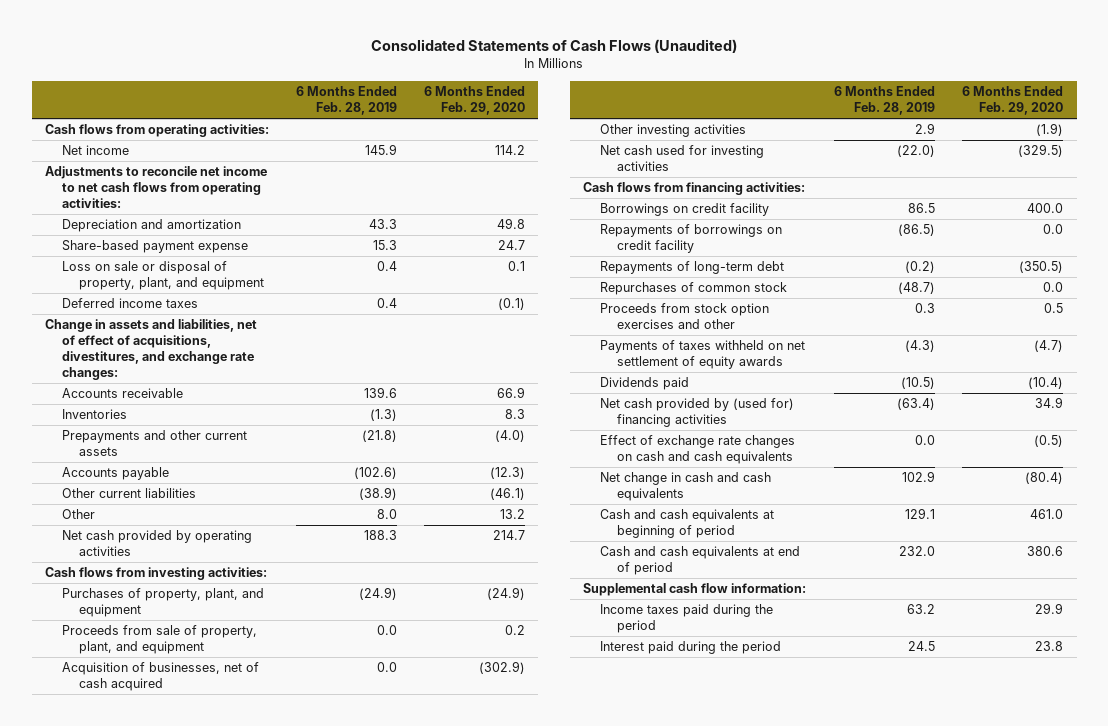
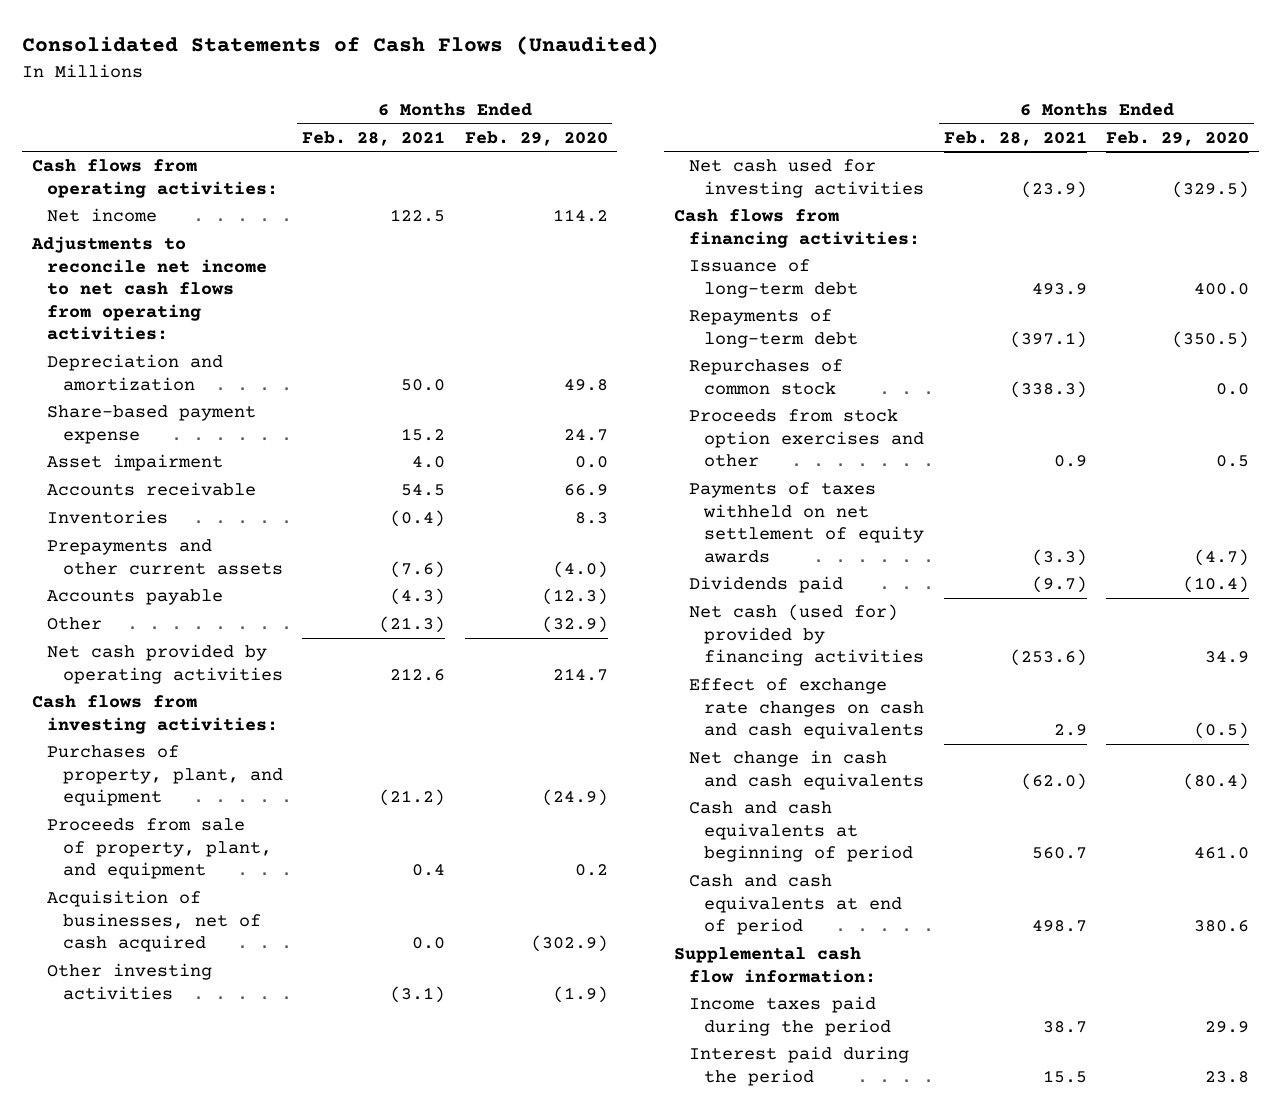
[296,86,398,115] 6 Months Ended Feb. 28, 2019 -> none
none -> [302,130,446,146] Feb. 28, 2021
[62,261,265,291] Loss on sale or disposal of property, plant, and equipment -> none
[62,298,199,309] Deferred income taxes -> none
[45,319,258,381] Change in assets and liabilities, net of effect of acquisitions, divestitures, and exchange rate changes: -> none
none -> [47,454,224,472] Asset impairment
[62,488,197,499] Other current liabilities -> none
[499,509,525,520] 13.2 -> [541,616,608,634] (32.9)
[600,203,770,217] Borrowings on credit facility -> none
[600,224,783,254] Repayments of borrowings on credit facility -> none
none -> [689,259,859,298] Issuance of long-term debt
[600,398,795,428] Net cash provided by (used for) financing activities -> [689,604,925,667] Net cash (used for) provided by financing activities

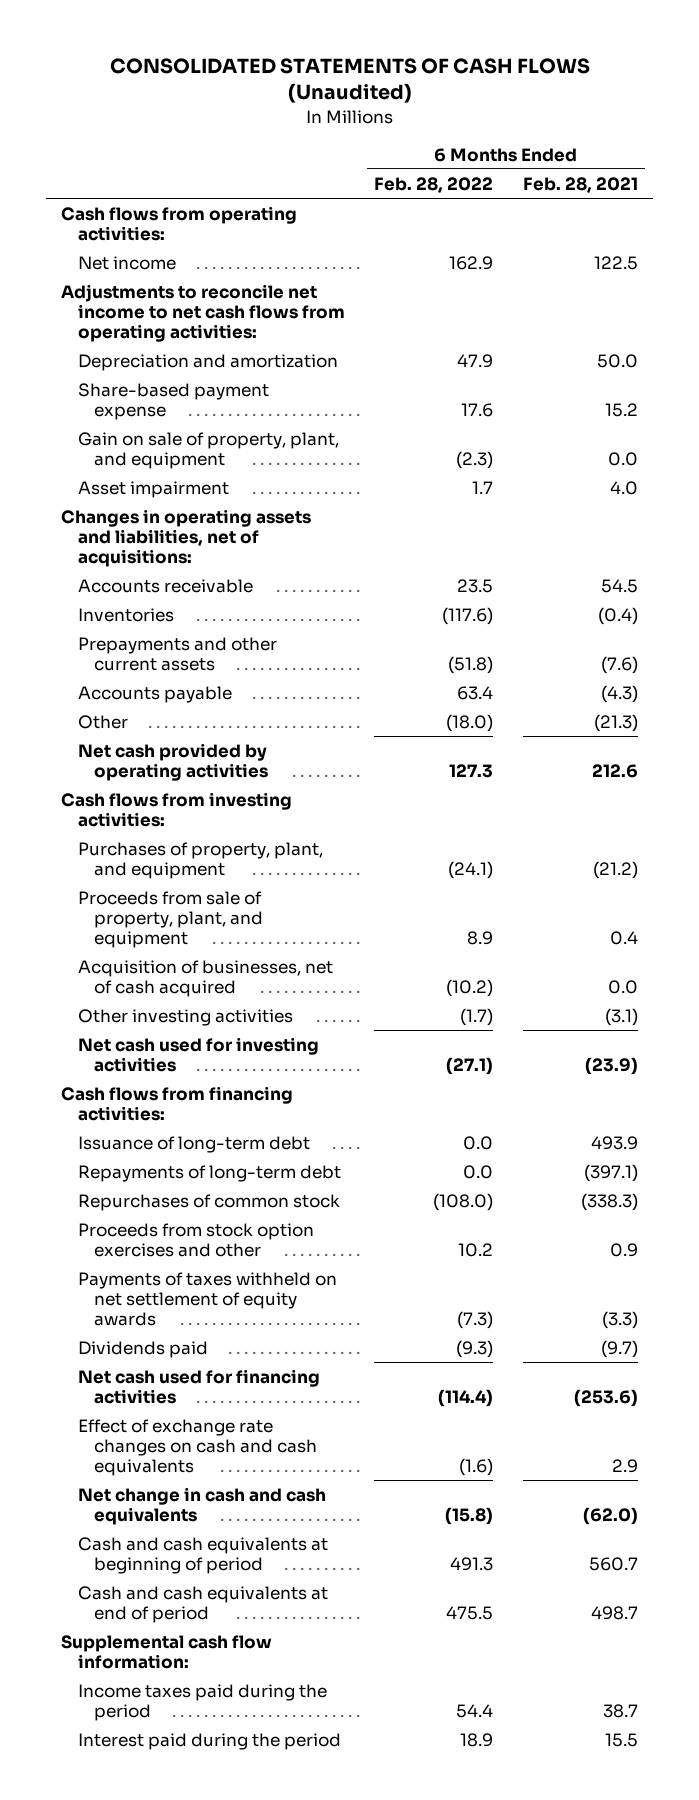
[22,36,660,56] Consolidated Statements of Cash Flows (Unaudited) -> [109,57,590,104] CONSOLIDATED STATEMENTS OF CASH FLOWS (Unaudited)
[464,130,608,146] Feb. 29, 2020 -> none
none -> [374,176,494,193] Feb. 28, 2022
none -> [77,431,339,469] Gain on sale of property, plant, and equipment
none -> [61,508,312,568] Changes in operating assets and liabilities, net of acquisitions:
[689,604,925,667] Net cash (used for) provided by financing activities -> [77,1368,320,1404] Net cash used for financing activities

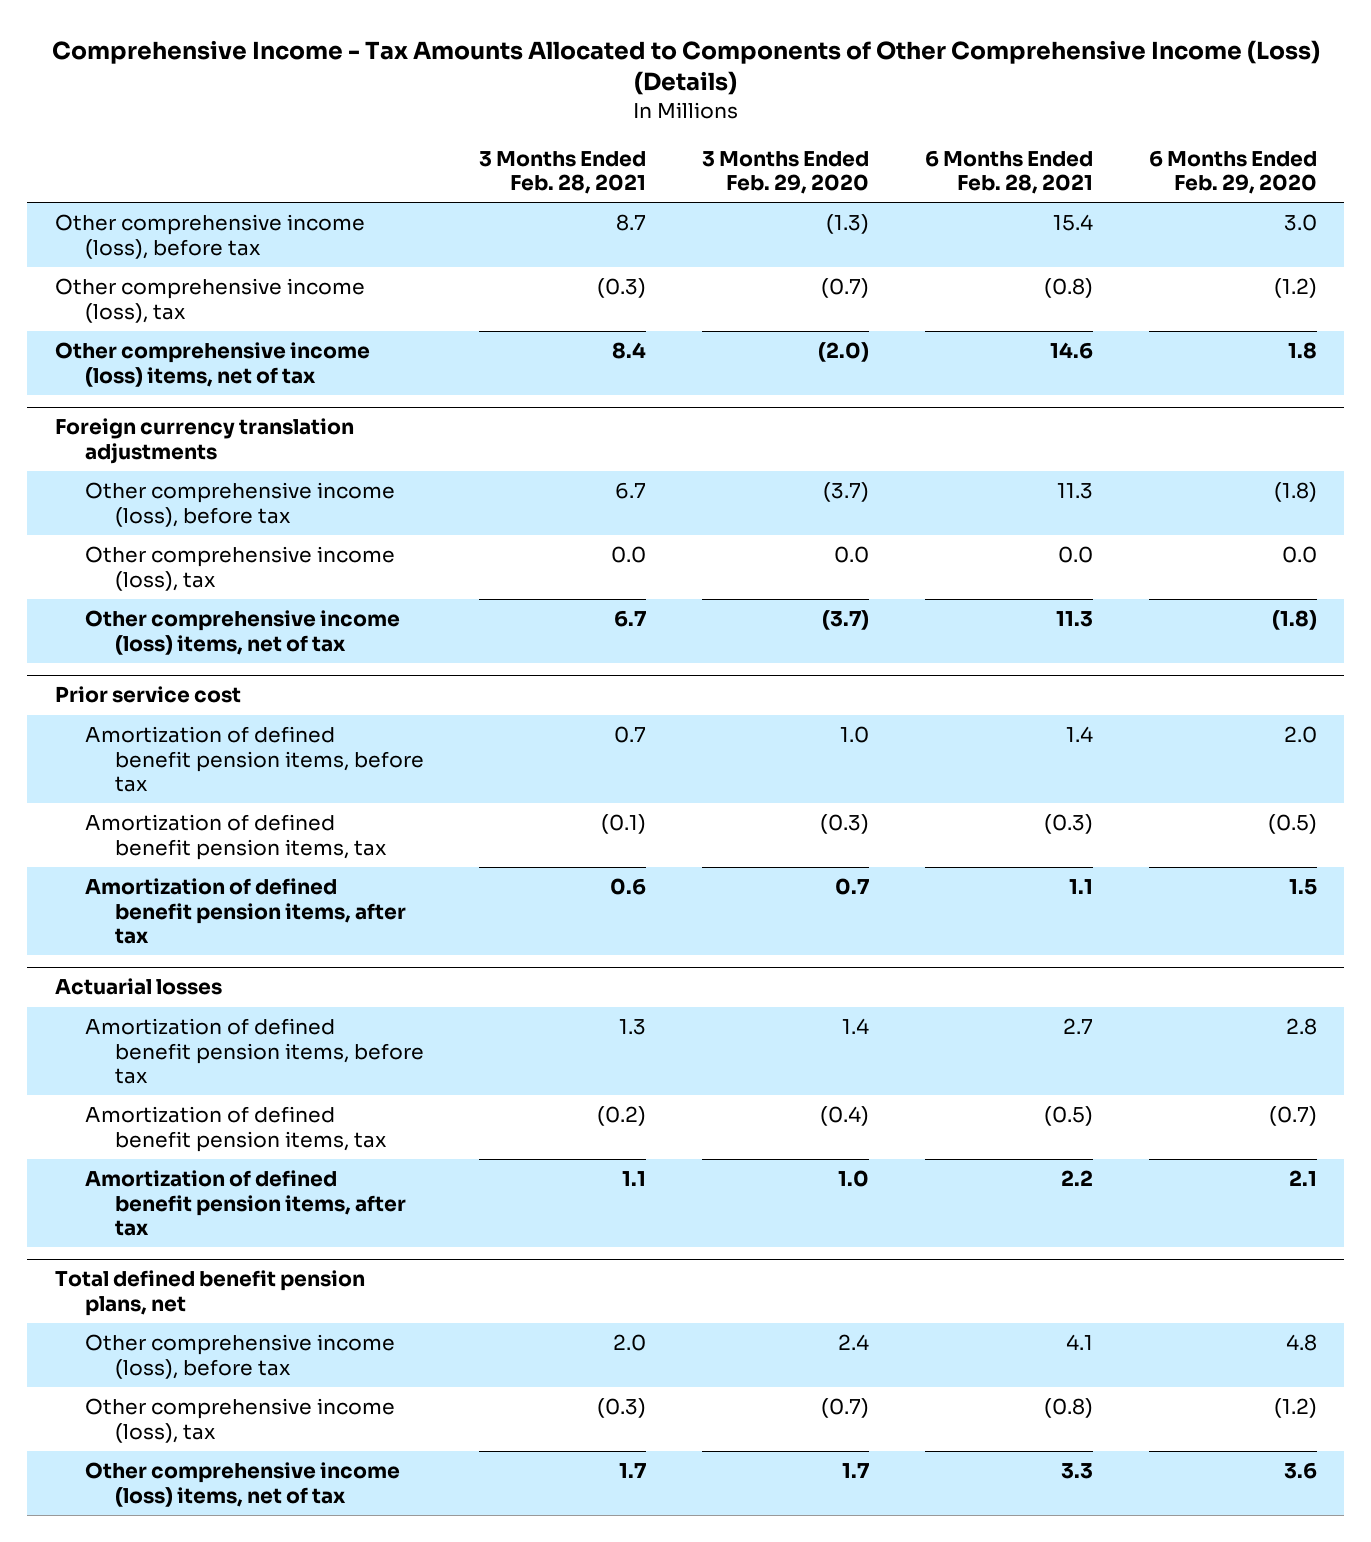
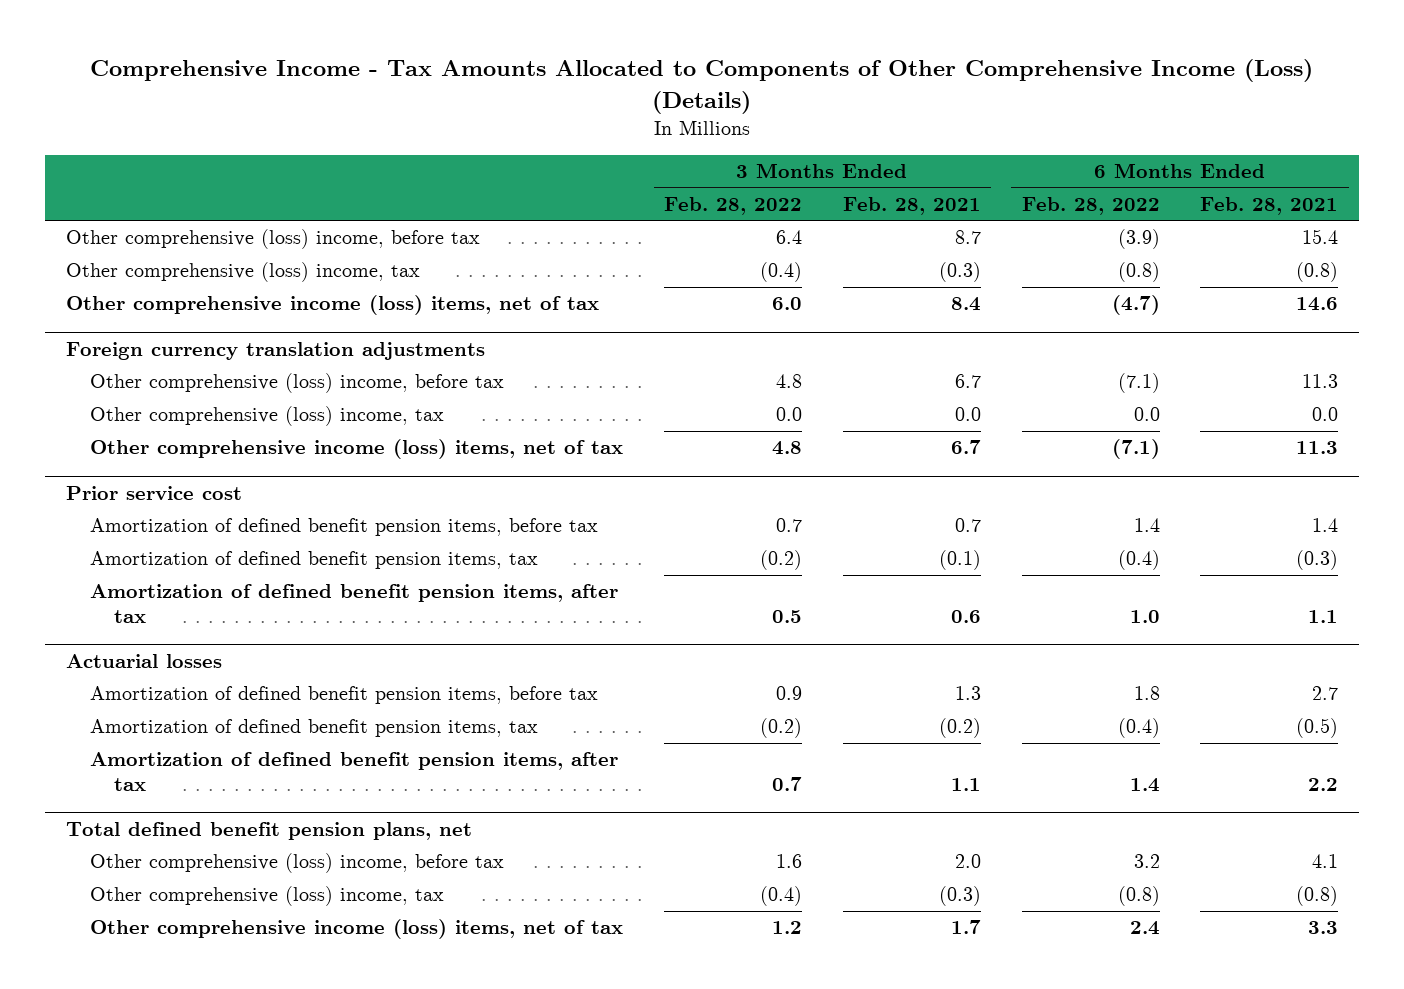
[702,150,870,195] 3 Months Ended Feb. 29, 2020 -> none
[1148,149,1317,195] 6 Months Ended Feb. 29, 2020 -> none
none -> [663,197,802,216] Feb. 28, 2022
none -> [1021,197,1160,216] Feb. 28, 2022
[54,214,365,259] Other comprehensive income (loss), before tax -> [65,229,480,250] Other comprehensive (loss) income, before tax
[54,278,365,323] Other comprehensive income (loss), tax -> [65,262,420,283] Other comprehensive (loss) income, tax
[84,482,395,527] Other comprehensive income (loss), before tax -> [89,373,504,394] Other comprehensive (loss) income, before tax
[84,546,395,591] Other comprehensive income (loss), tax -> [89,406,444,427] Other comprehensive (loss) income, tax
[84,1334,395,1379] Other comprehensive income (loss), before tax -> [89,853,504,874] Other comprehensive (loss) income, before tax
[84,1398,395,1443] Other comprehensive income (loss), tax -> [89,886,444,907] Other comprehensive (loss) income, tax

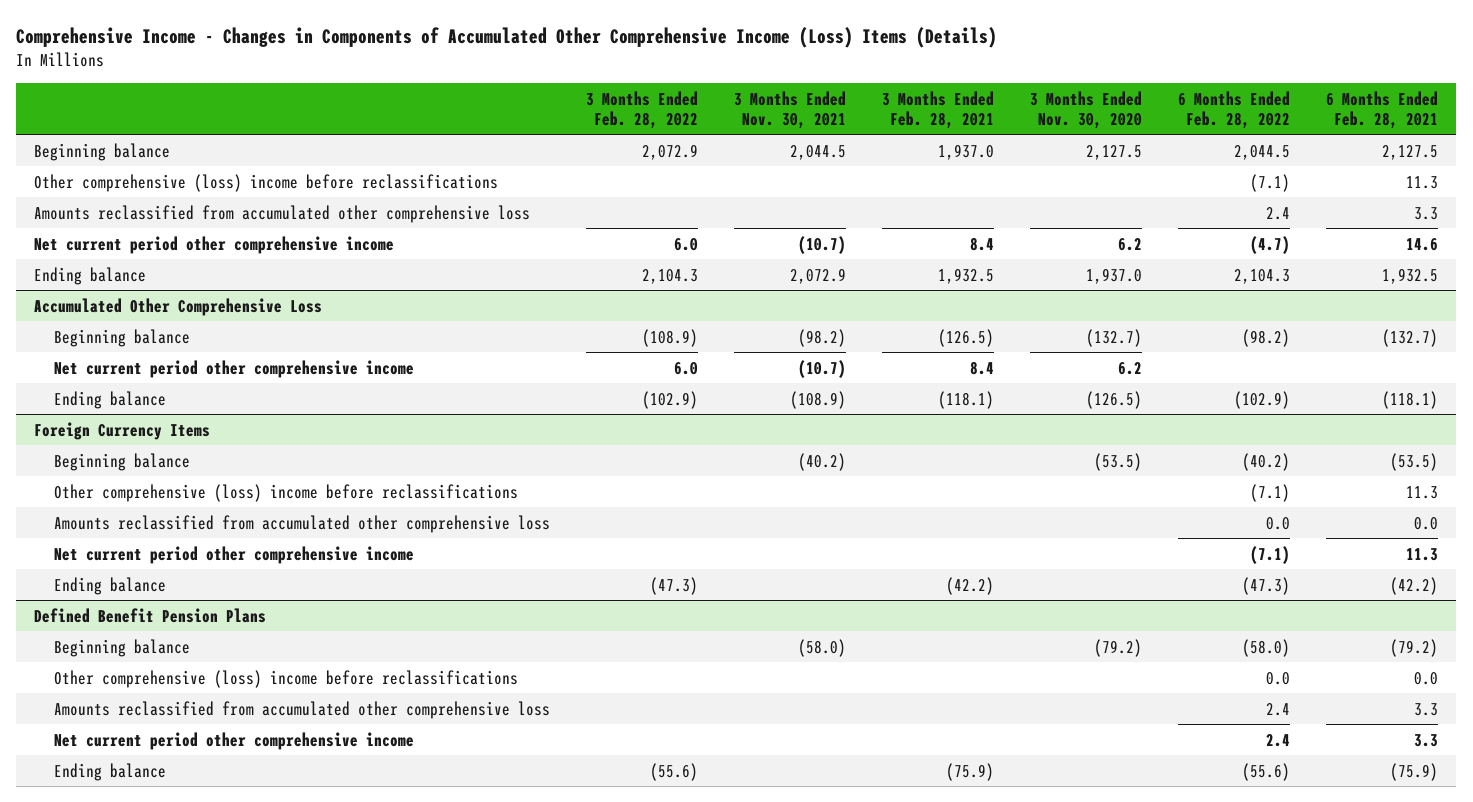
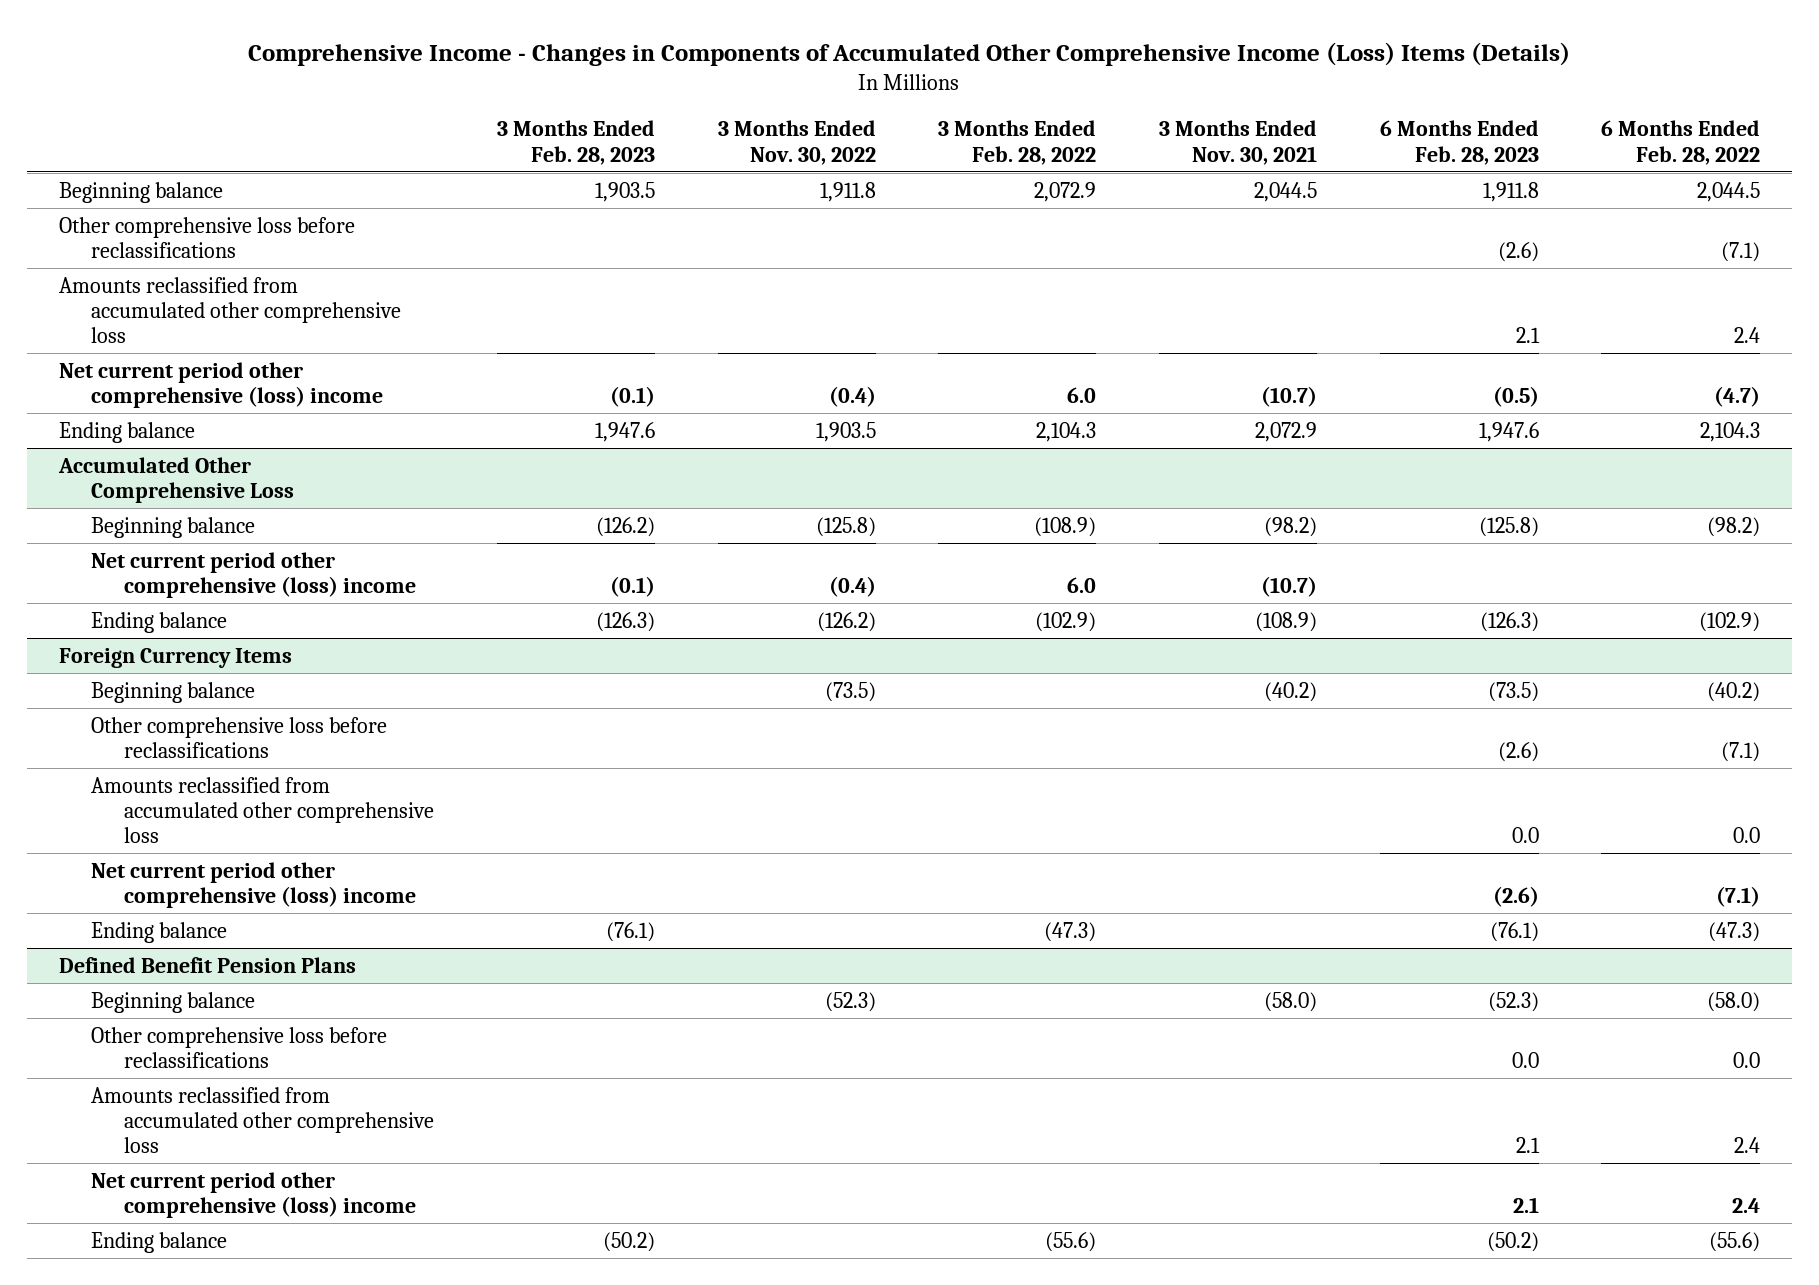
[882,90,995,129] 3 Months Ended Feb. 28, 2021 -> none
[1030,90,1143,129] 3 Months Ended Nov. 30, 2020 -> none
[1326,90,1439,129] 6 Months Ended Feb. 28, 2021 -> none
none -> [496,120,655,165] 3 Months Ended Feb. 28, 2023
none -> [717,120,876,165] 3 Months Ended Nov. 30, 2022
none -> [1379,120,1539,165] 6 Months Ended Feb. 28, 2023
[34,173,499,192] Other comprehensive (loss) income before reclassifications -> [58,216,355,258] Other comprehensive loss before reclassifications
[34,235,395,254] Net current period other comprehensive income -> [58,361,384,408] Net current period other comprehensive (loss) income
[54,359,415,378] Net current period other comprehensive income -> [91,551,417,598] Net current period other comprehensive (loss) income
[54,483,519,502] Other comprehensive (loss) income before reclassifications -> [91,716,388,758] Other comprehensive loss before reclassifications
[54,545,415,564] Net current period other comprehensive income -> [91,861,417,908] Net current period other comprehensive (loss) income
[54,669,519,688] Other comprehensive (loss) income before reclassifications -> [91,1026,388,1068] Other comprehensive loss before reclassifications
[54,731,415,750] Net current period other comprehensive income -> [91,1171,417,1218] Net current period other comprehensive (loss) income

